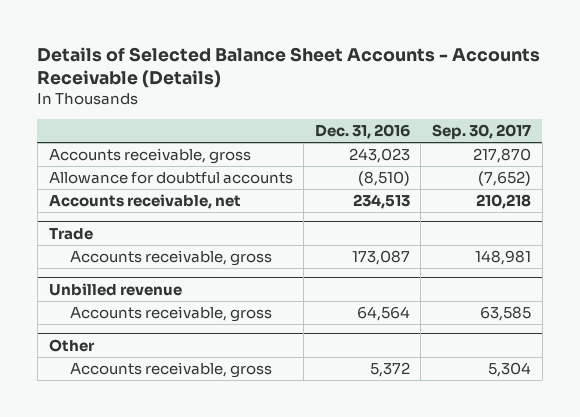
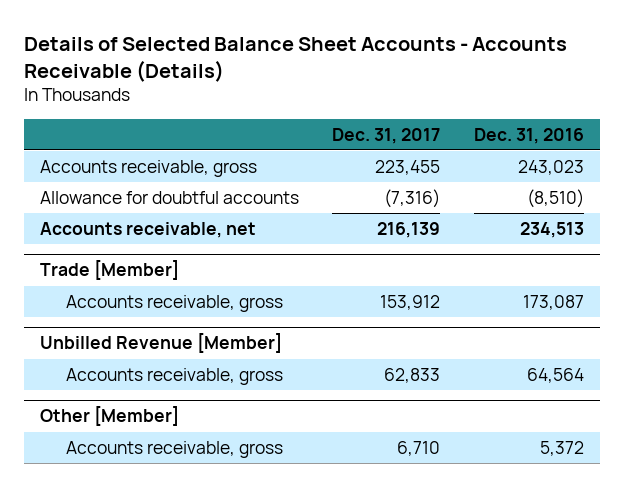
[432,124,532,140] Sep. 30, 2017 -> none
none -> [332,127,441,144] Dec. 31, 2017
[48,227,93,240] Trade -> [40,260,180,281] Trade [Member]
[48,282,182,296] Unbilled revenue -> [40,333,283,354] Unbilled Revenue [Member]
[48,338,95,352] Other -> [40,406,180,427] Other [Member]

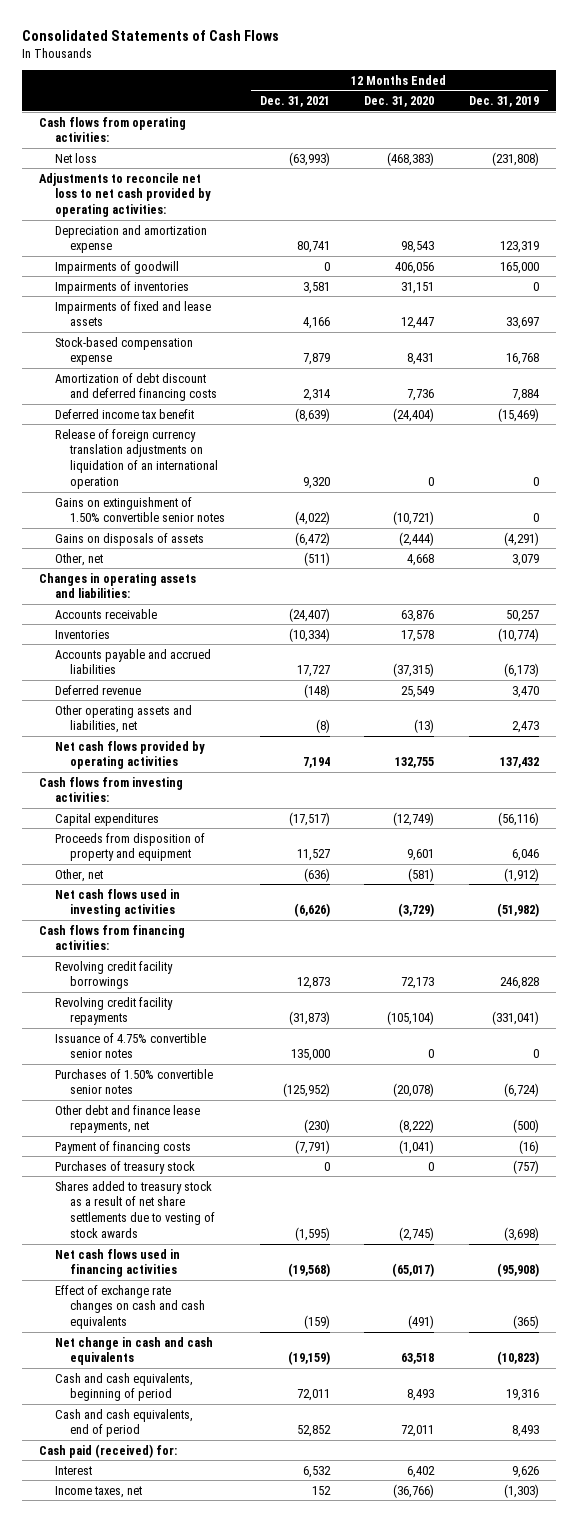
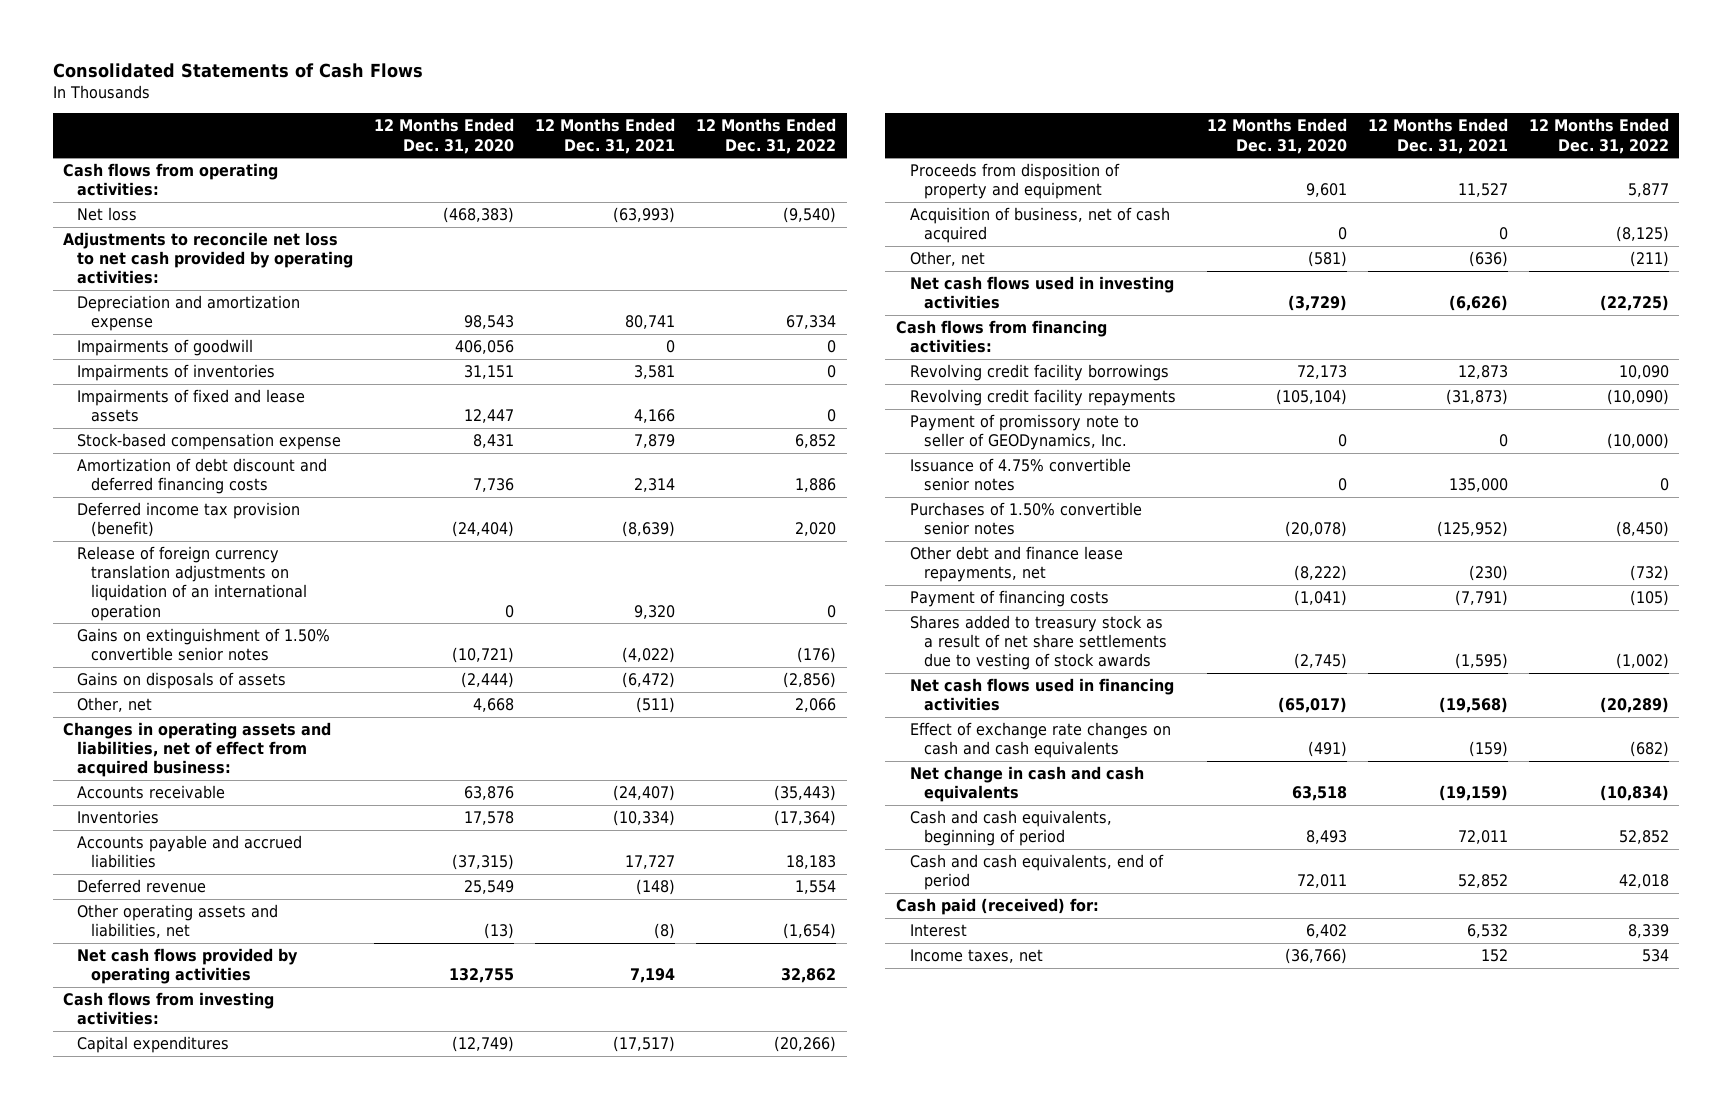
[469,96,540,108] Dec. 31, 2019 -> none
none -> [696,118,837,154] 12 Months Ended Dec. 31, 2022
[54,408,194,419] Deferred income tax benefit -> [76,501,300,538] Deferred income tax provision (benefit)
[39,572,197,599] Changes in operating assets and liabilities: -> [63,721,332,778] Changes in operating assets and liabilities, net of effect from acquired business:
none -> [909,206,1170,244] Acquisition of business, net of cash acquired
none -> [909,413,1139,451] Payment of promissory note to seller of GEODynamics, Inc.
[54,1160,195,1174] Purchases of treasury stock -> none

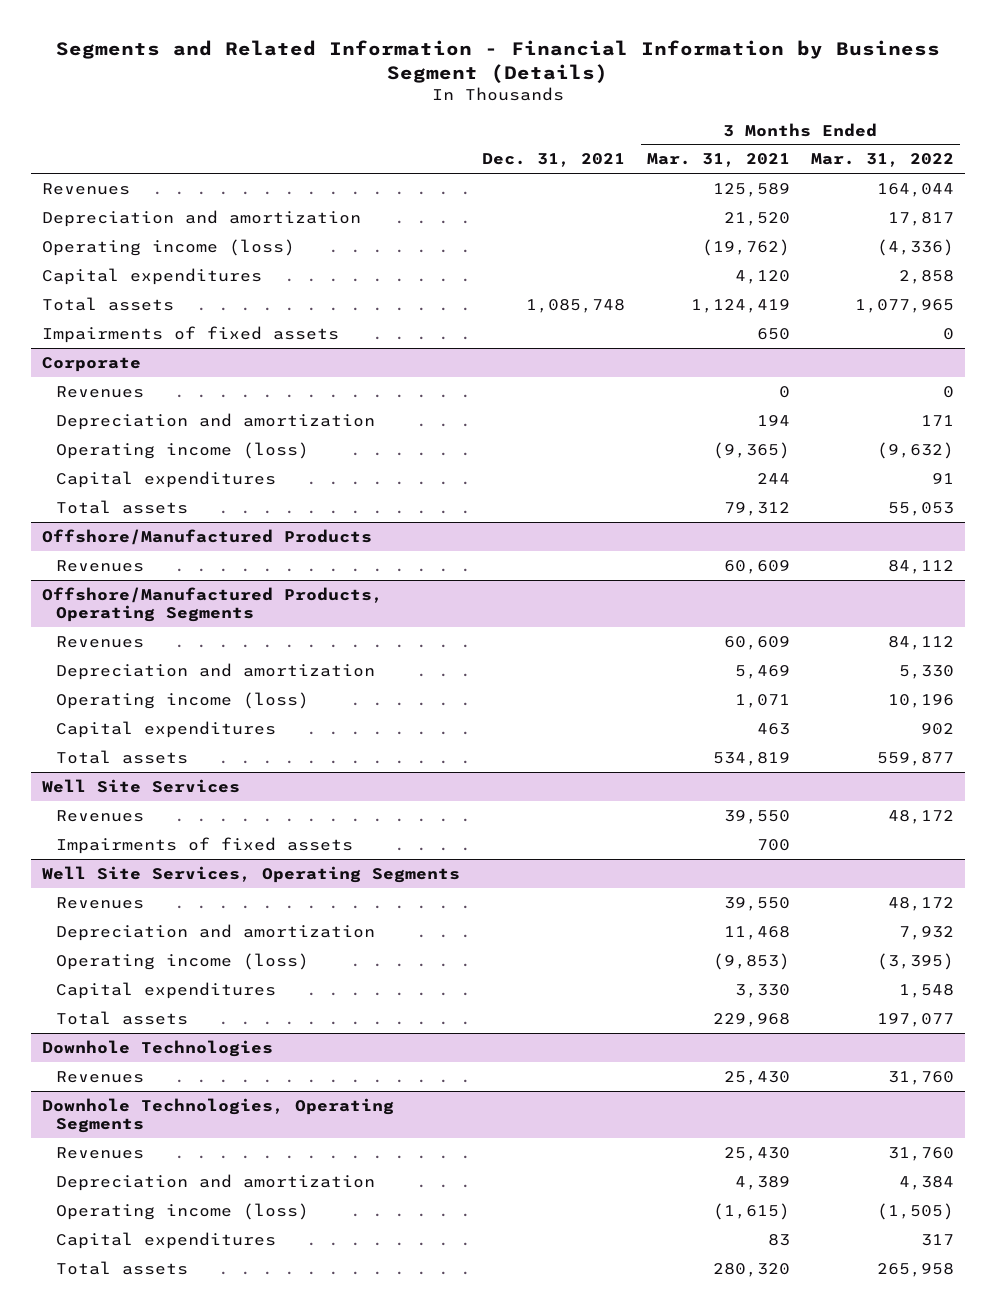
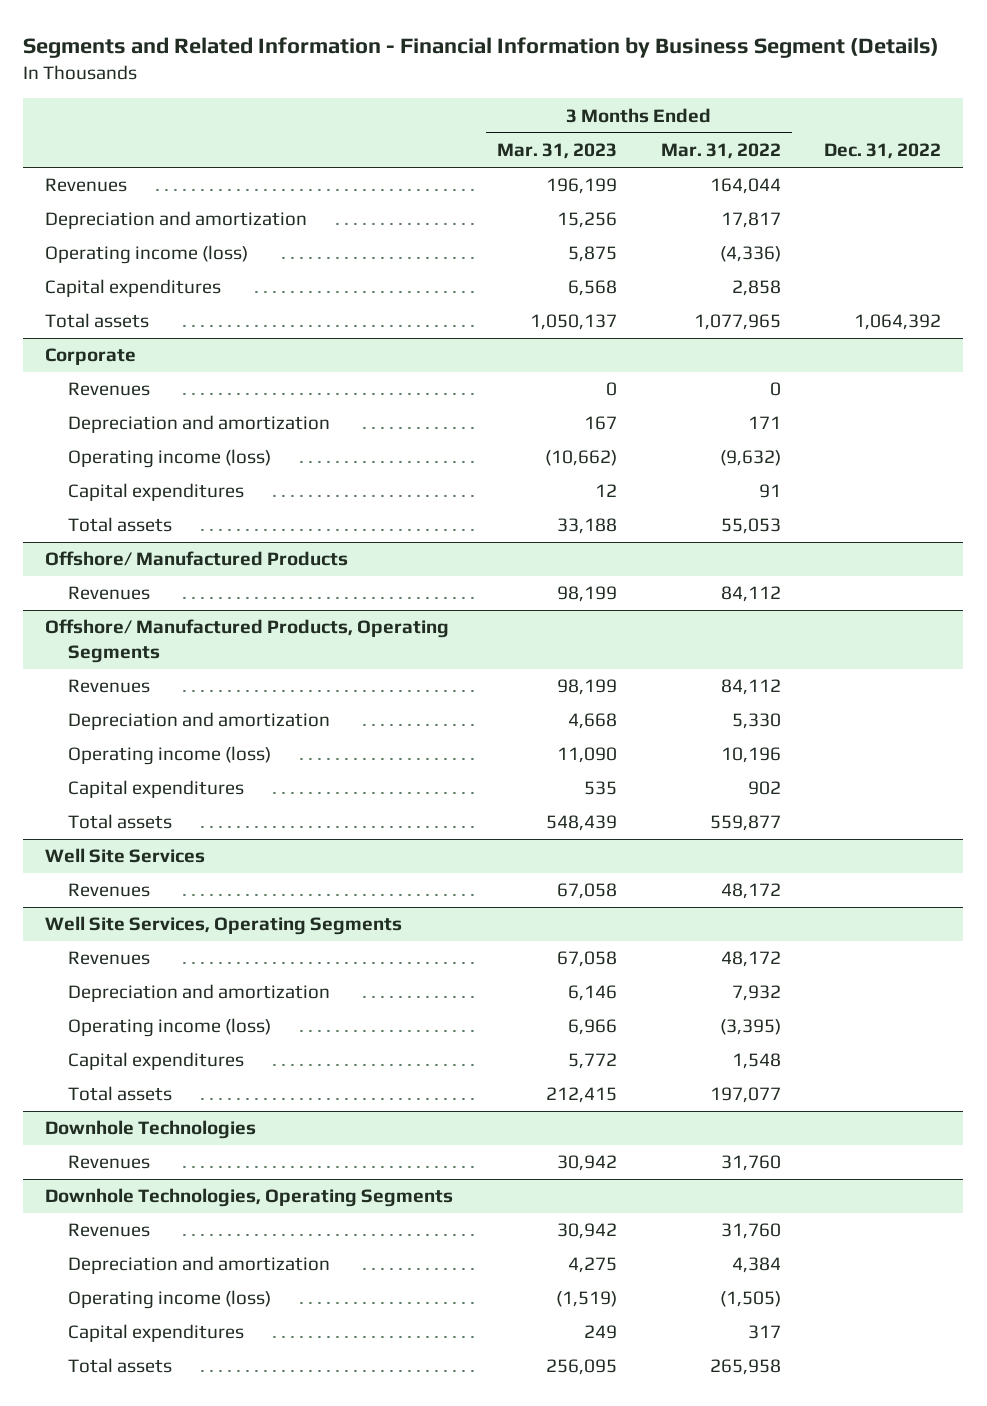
[481,153,625,168] Dec. 31, 2021 -> none
[646,153,790,168] Mar. 31, 2021 -> none
none -> [496,143,617,160] Mar. 31, 2023
none -> [824,143,942,160] Dec. 31, 2022
[41,325,339,343] Impairments of fixed assets -> none
[41,528,372,545] Offshore/Manufactured Products -> [45,551,349,567] Offshore/ Manufactured Products
[41,586,383,623] Offshore/Manufactured Products, Operating Segments -> [45,619,450,664] Offshore/ Manufactured Products, Operating Segments
[56,836,354,854] Impairments of fixed assets -> none

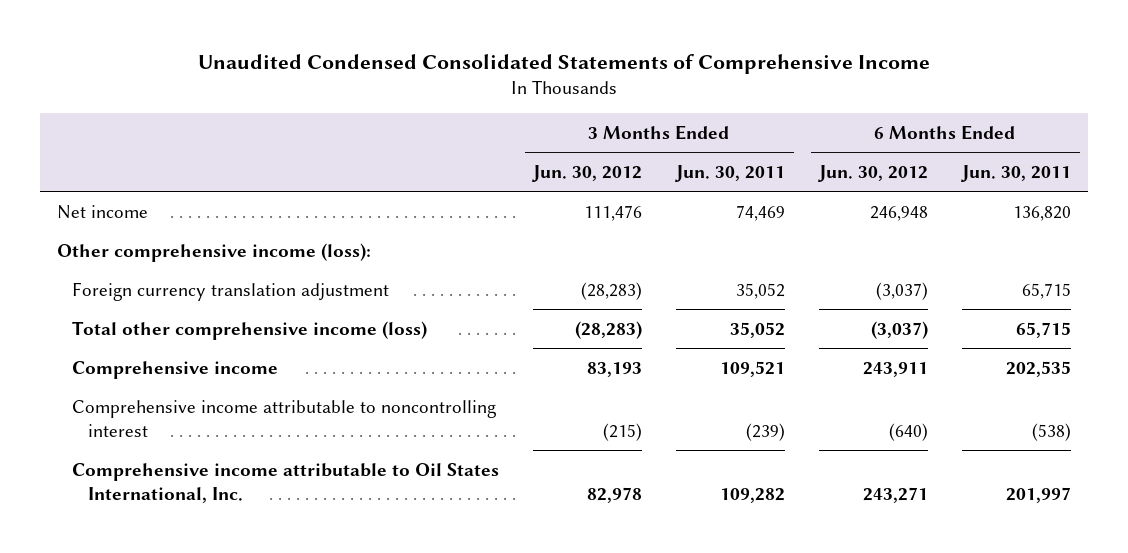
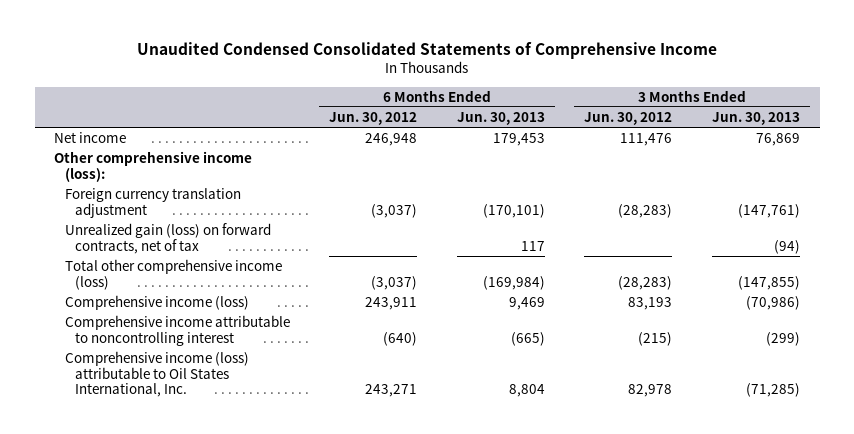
[675,164,786,182] Jun. 30, 2011 -> none
[961,164,1072,182] Jun. 30, 2011 -> none
none -> [456,111,545,125] Jun. 30, 2013
none -> [711,111,800,125] Jun. 30, 2013
none -> [64,222,271,254] Unrealized gain (loss) on forward contracts, net of tax
[72,360,279,379] Comprehensive income -> [64,294,249,310] Comprehensive income (loss)
[72,462,500,503] Comprehensive income attributable to Oil States International, Inc. -> [64,350,249,398] Comprehensive income (loss) attributable to Oil States International, Inc.

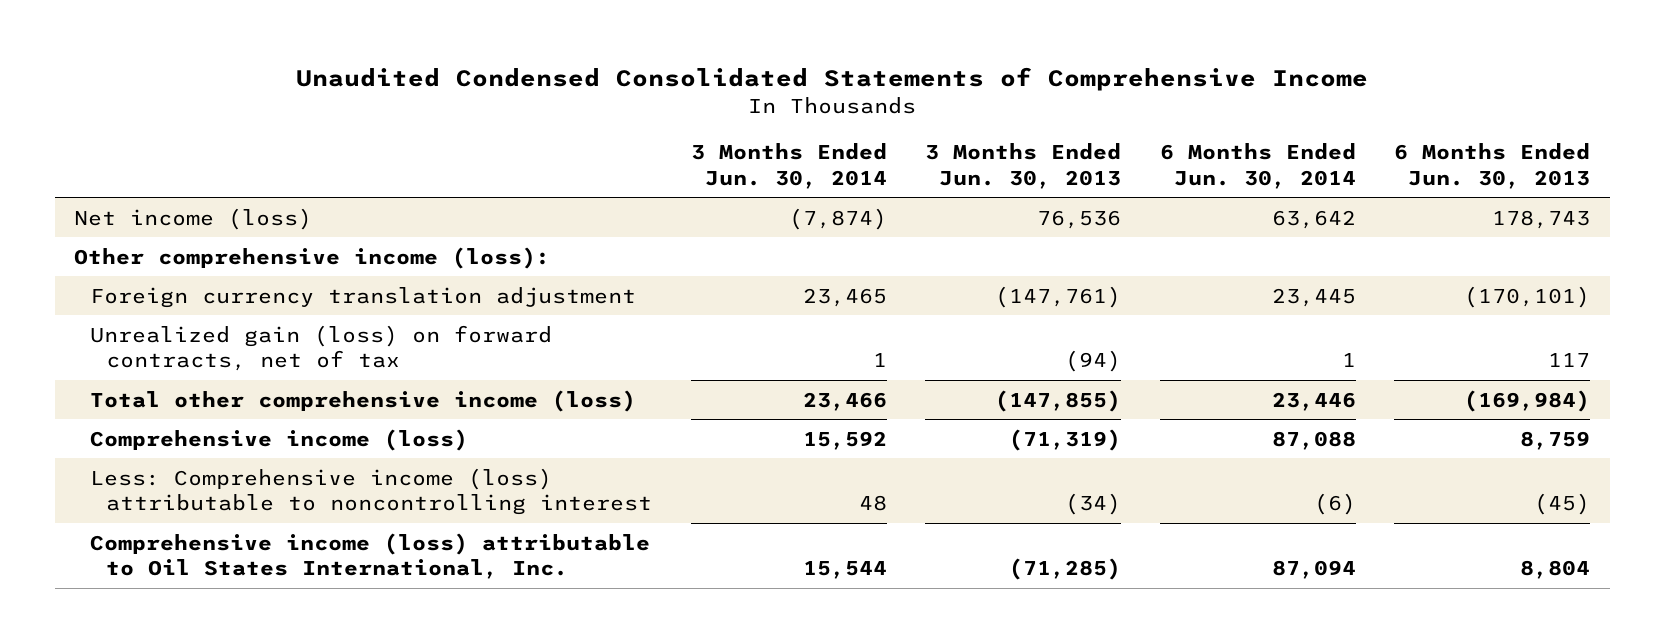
[329,111,418,125] Jun. 30, 2012 -> none
[584,111,673,125] Jun. 30, 2012 -> none
none -> [690,142,887,189] 3 Months Ended Jun. 30, 2014
none -> [1159,142,1356,189] 6 Months Ended Jun. 30, 2014
[54,131,127,143] Net income -> [74,207,313,230] Net income (loss)
[492,132,545,146] 179,453 -> [1492,209,1591,229] 178,743
[755,132,800,146] 76,869 -> [1037,209,1122,229] 76,536
[508,296,545,310] 9,469 -> [1520,430,1591,450] 8,759
[745,295,800,310] (70,986) -> [1009,428,1122,451] (71,319)
[64,314,290,346] Comprehensive income attributable to noncontrolling interest -> [90,467,653,516] Less: Comprehensive income (loss) attributable to noncontrolling interest
[510,331,545,346] (665) -> [1534,493,1591,516] (45)
[765,331,800,346] (299) -> [1065,493,1122,516] (34)

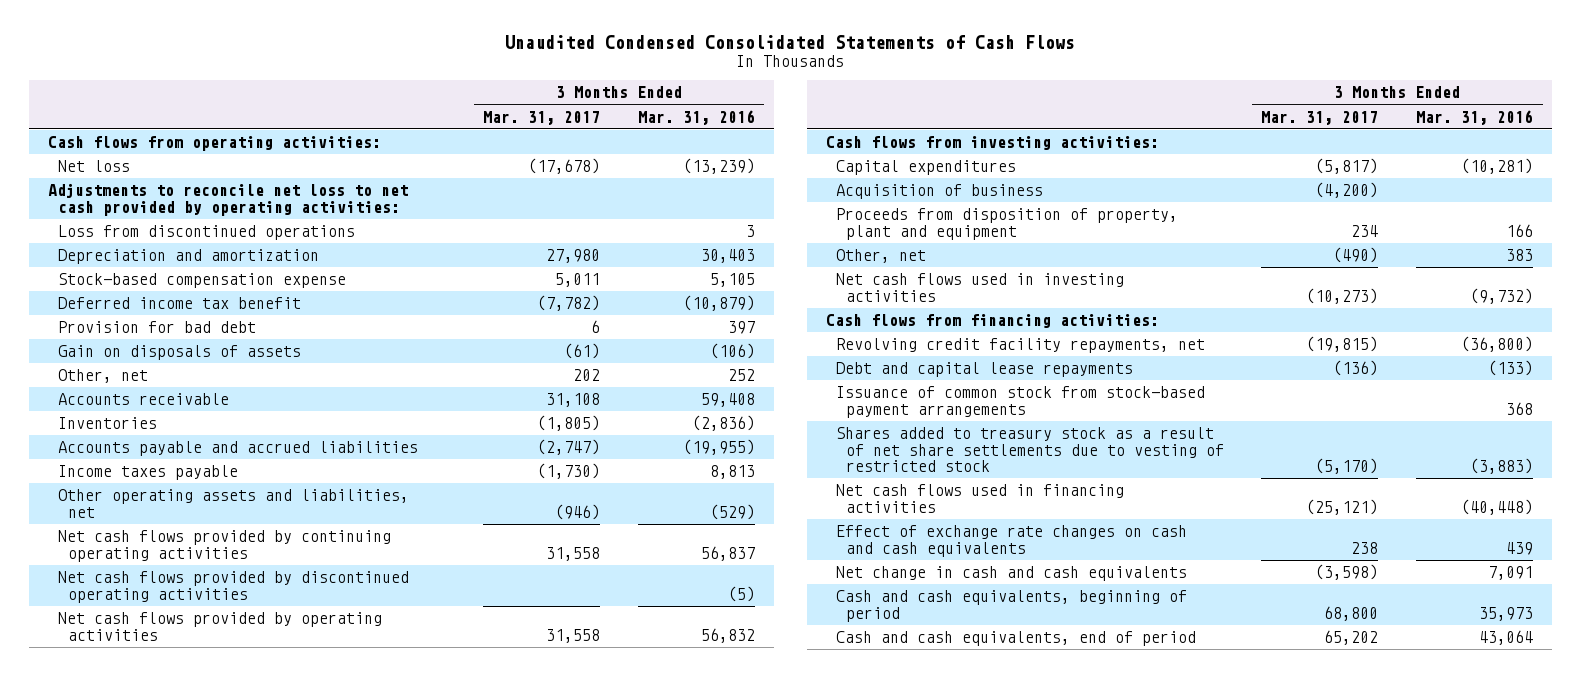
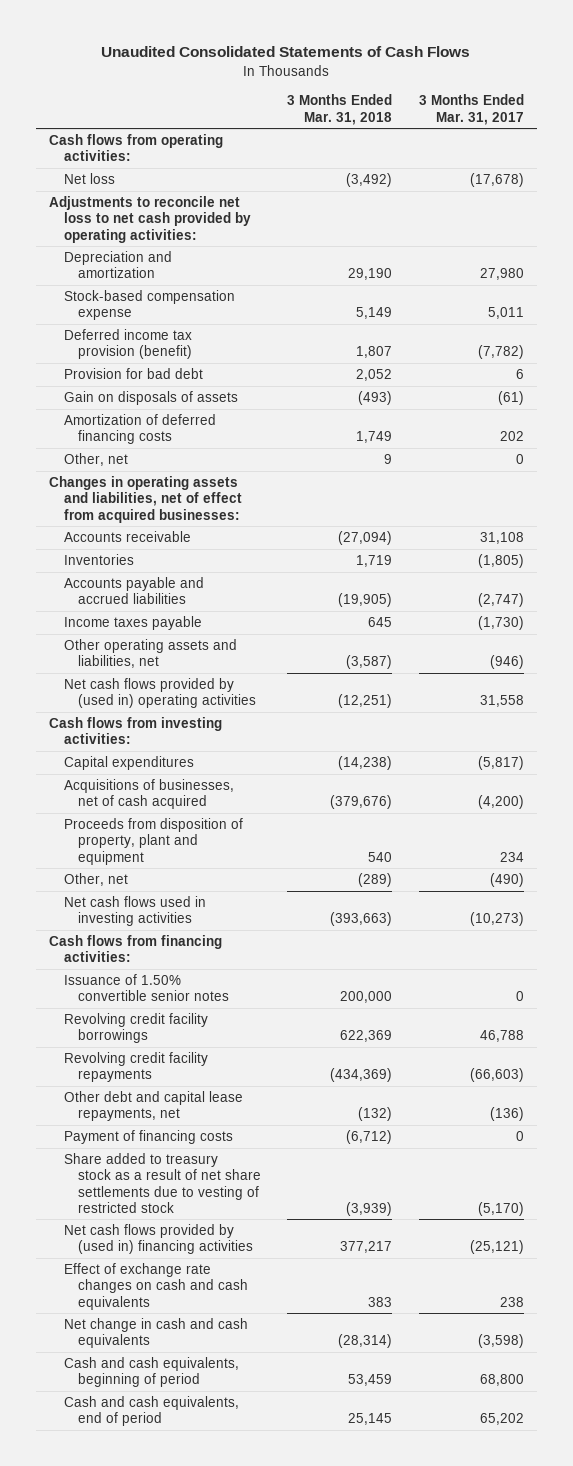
[505,35,1076,50] Unaudited Condensed Consolidated Statements of Cash Flows -> [101,46,471,58] Unaudited Consolidated Statements of Cash Flows
[637,109,755,125] Mar. 31, 2016 -> none
none -> [287,94,393,125] 3 Months Ended Mar. 31, 2018
[57,225,355,241] Loss from discontinued operations -> none
[57,297,301,310] Deferred income tax benefit -> [63,328,193,360] Deferred income tax provision (benefit)
none -> [63,413,216,445] Amortization of deferred financing costs
[573,369,601,382] 202 -> [515,453,524,464] 0
none -> [49,475,242,523] Changes in operating assets and liabilities, net of effect from acquired businesses:
[57,530,391,562] Net cash flows provided by continuing operating activities -> none
[57,571,409,603] Net cash flows provided by discontinued operating activities -> none
[57,612,382,641] Net cash flows provided by operating activities -> [63,677,257,709] Net cash flows provided by (used in) operating activities
[835,184,1043,200] Acquisition of business -> [63,778,234,810] Acquisitions of businesses, net of cash acquired
[835,386,1205,418] Issuance of common stock from stock-based payment arrangements -> none
none -> [63,973,230,1002] Issuance of 1.50% convertible senior notes
none -> [63,1012,208,1044] Revolving credit facility borrowings
[835,338,1205,354] Revolving credit facility repayments, net -> [63,1051,208,1083] Revolving credit facility repayments
[1306,336,1379,353] (19,815) -> [469,1068,524,1083] (66,603)
[835,362,1133,378] Debt and capital lease repayments -> [63,1090,243,1122] Other debt and capital lease repayments, net
none -> [63,1129,233,1144] Payment of financing costs
[835,427,1224,473] Shares added to treasury stock as a result of net share settlements due to vesting of restricted stock -> [63,1152,262,1213] Share added to treasury stock as a result of net share settlements due to vesting of restricted stock
[835,484,1124,513] Net cash flows used in financing activities -> [63,1223,254,1255] Net cash flows provided by (used in) financing activities

